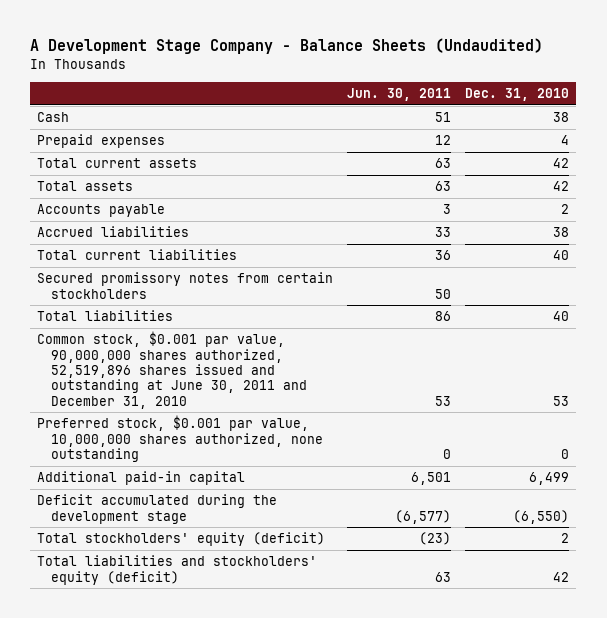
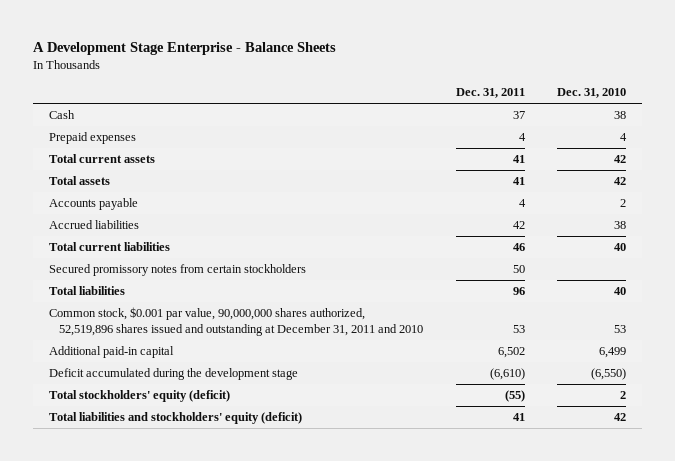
[30,37,544,54] A Development Stage Company - Balance Sheets (Undaudited) -> [33,42,337,56] A Development Stage Enterprise - Balance Sheets
[347,88,452,102] Jun. 30, 2011 -> none
none -> [455,88,525,99] Dec. 31, 2011
[37,415,323,462] Preferred stock, $0.001 par value, 10,000,000 shares authorized, none outstanding -> none
[37,331,307,409] Common stock, $0.001 par value, 90,000,000 shares authorized, 52,519,896 shares issued and outstanding at June 30, 2011 and December 31, 2010 -> [49,306,424,336] Common stock, $0.001 par value, 90,000,000 shares authorized, 52,519,896 shares issued and outstanding at December 31, 2011 and 2010

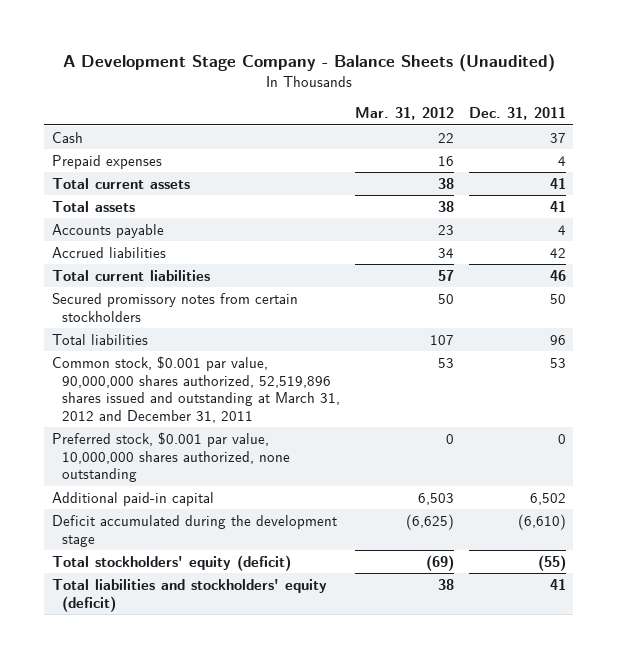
[33,42,337,56] A Development Stage Enterprise - Balance Sheets -> [62,53,555,72] A Development Stage Company - Balance Sheets (Unaudited)
[557,88,627,99] Dec. 31, 2010 -> none
none -> [354,106,454,120] Mar. 31, 2012
[49,306,424,336] Common stock, $0.001 par value, 90,000,000 shares authorized, 52,519,896 shares issued and outstanding at December 31, 2011 and 2010 -> [51,355,341,423] Common stock, $0.001 par value, 90,000,000 shares authorized, 52,519,896 shares issued and outstanding at March 31, 2012 and December 31, 2011
none -> [51,431,291,483] Preferred stock, $0.001 par value, 10,000,000 shares authorized, none outstanding

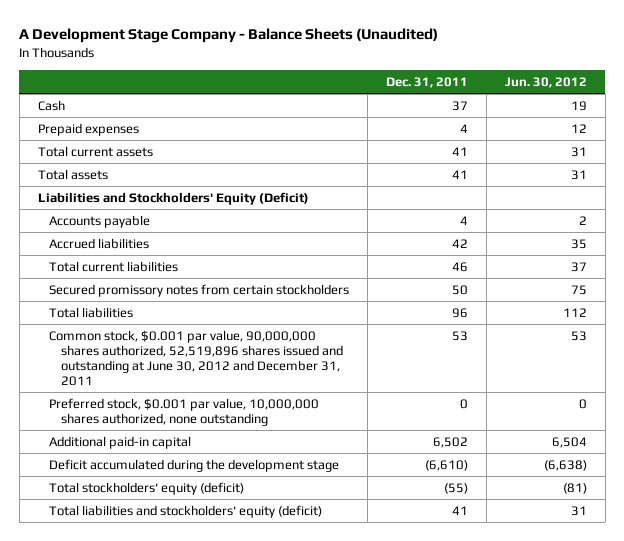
[354,106,454,120] Mar. 31, 2012 -> none
none -> [504,77,587,89] Jun. 30, 2012
none -> [37,191,309,205] Liabilities and Stockholders' Equity (Deficit)
[51,355,341,423] Common stock, $0.001 par value, 90,000,000 shares authorized, 52,519,896 shares issued and outstanding at March 31, 2012 and December 31, 2011 -> [49,329,343,387] Common stock, $0.001 par value, 90,000,000 shares authorized, 52,519,896 shares issued and outstanding at June 30, 2012 and December 31, 2011

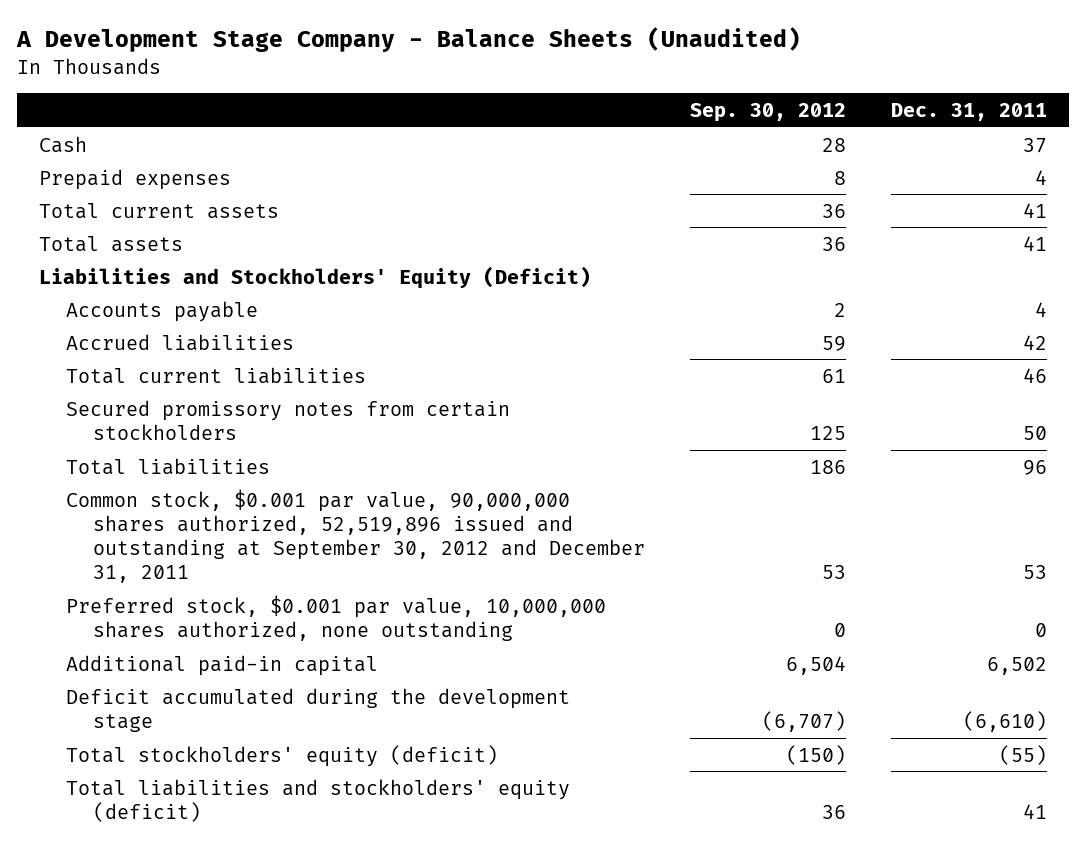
[504,77,587,89] Jun. 30, 2012 -> none
none -> [689,103,846,123] Sep. 30, 2012
[49,329,343,387] Common stock, $0.001 par value, 90,000,000 shares authorized, 52,519,896 shares issued and outstanding at June 30, 2012 and December 31, 2011 -> [65,488,645,584] Common stock, $0.001 par value, 90,000,000 shares authorized, 52,519,896 issued and outstanding at September 30, 2012 and December 31, 2011

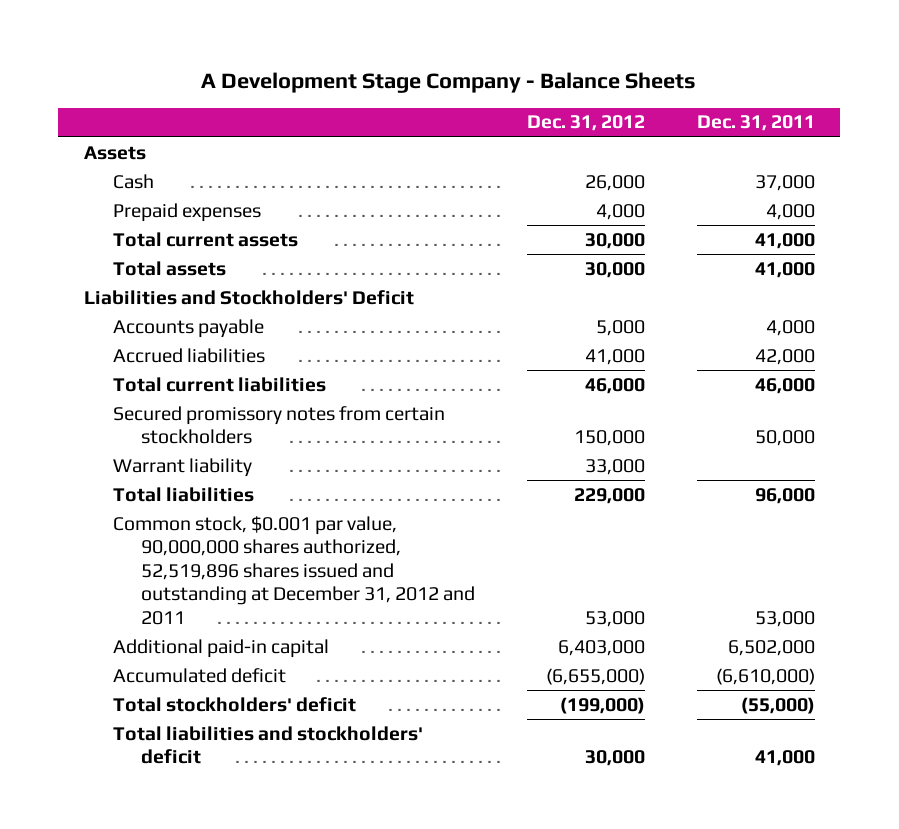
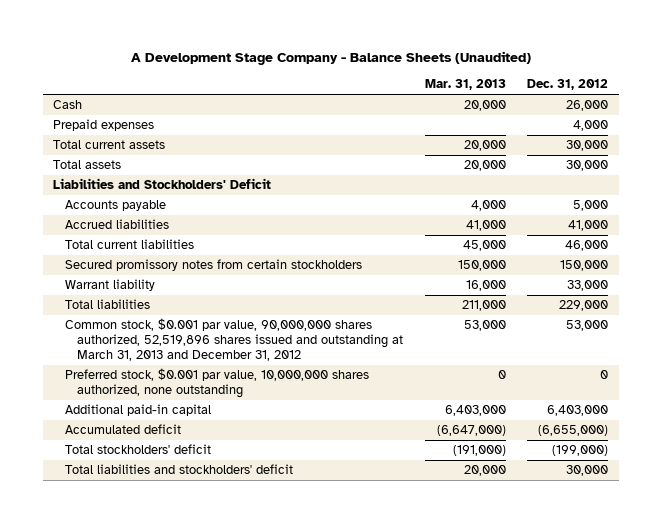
[201,72,697,94] A Development Stage Company - Balance Sheets -> [130,50,531,65] A Development Stage Company - Balance Sheets (Unaudited)
[696,115,815,132] Dec. 31, 2011 -> none
none -> [424,79,506,91] Mar. 31, 2013
[84,145,147,160] Assets -> none
[112,515,475,626] Common stock, $0.001 par value, 90,000,000 shares authorized, 52,519,896 shares issued and outstanding at December 31, 2012 and 2011 -> [65,318,404,362] Common stock, $0.001 par value, 90,000,000 shares authorized, 52,519,896 shares issued and outstanding at March 31, 2013 and December 31, 2012
none -> [65,368,370,399] Preferred stock, $0.001 par value, 10,000,000 shares authorized, none outstanding

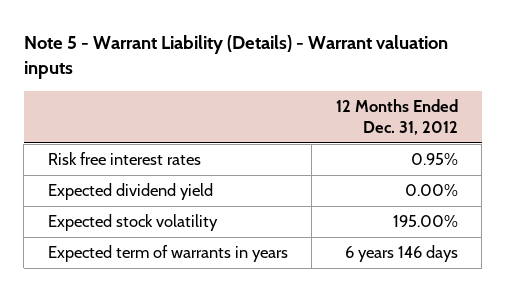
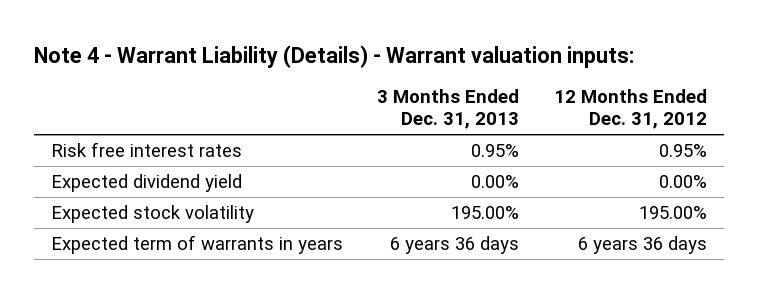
[23,34,448,80] Note 5 - Warrant Liability (Details) - Warrant valuation inputs -> [33,44,634,68] Note 4 - Warrant Liability (Details) - Warrant valuation inputs:
none -> [377,89,520,129] 3 Months Ended Dec. 31, 2013
[344,245,458,263] 6 years 146 days -> [577,236,707,255] 6 years 36 days

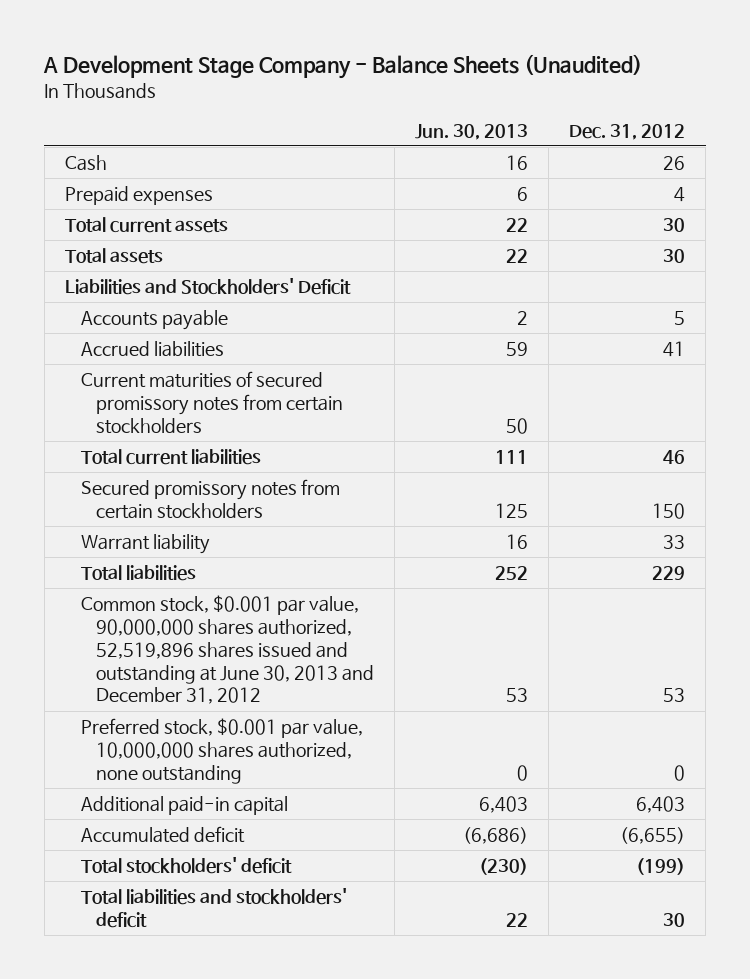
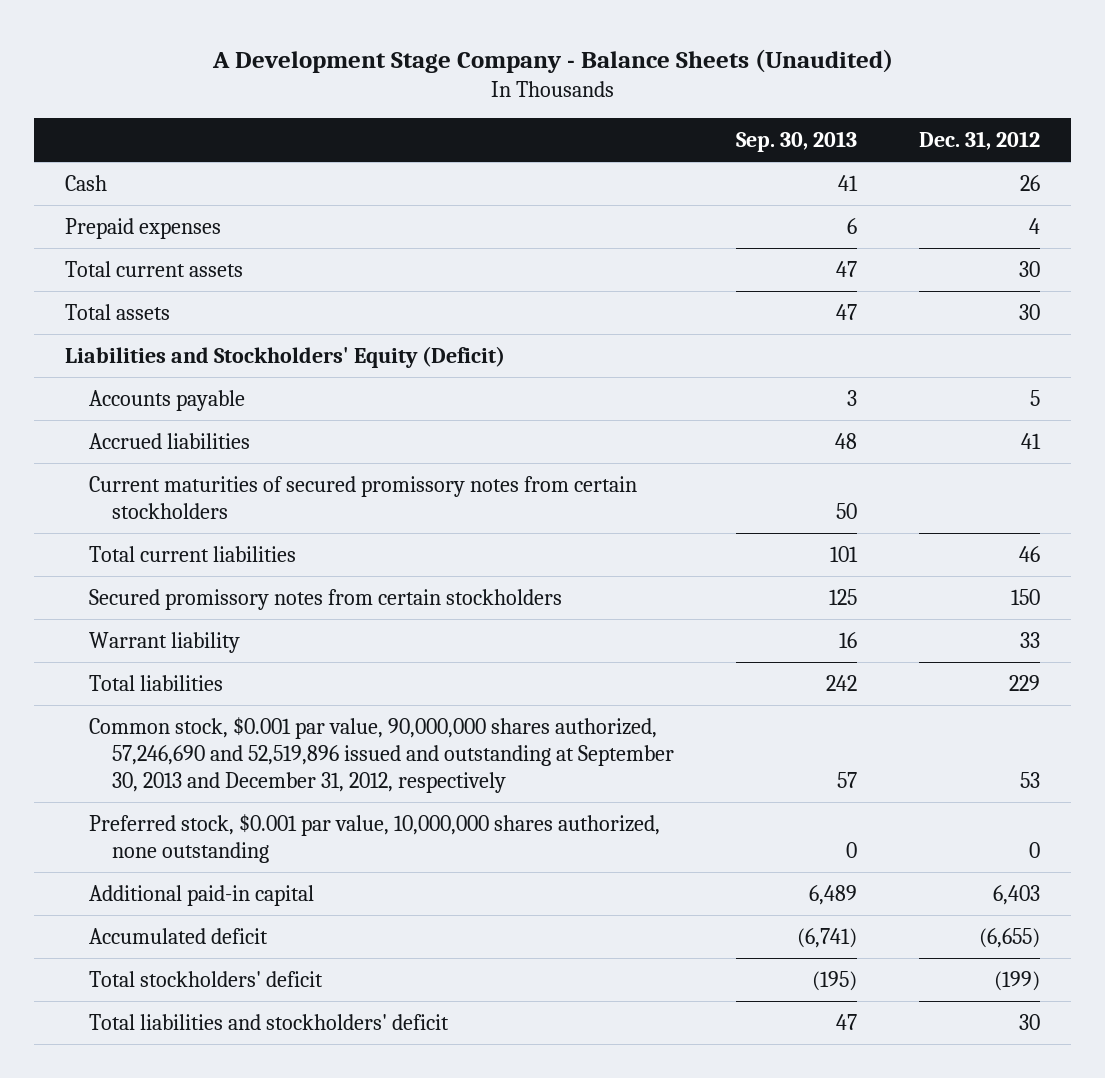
[415,123,529,140] Jun. 30, 2013 -> none
none -> [736,131,858,153] Sep. 30, 2013
[64,278,351,296] Liabilities and Stockholders' Deficit -> [65,345,506,368] Liabilities and Stockholders' Equity (Deficit)
[80,595,375,705] Common stock, $0.001 par value, 90,000,000 shares authorized, 52,519,896 shares issued and outstanding at June 30, 2013 and December 31, 2012 -> [88,716,675,793] Common stock, $0.001 par value, 90,000,000 shares authorized, 57,246,690 and 52,519,896 issued and outstanding at September 30, 2013 and December 31, 2012, respectively

